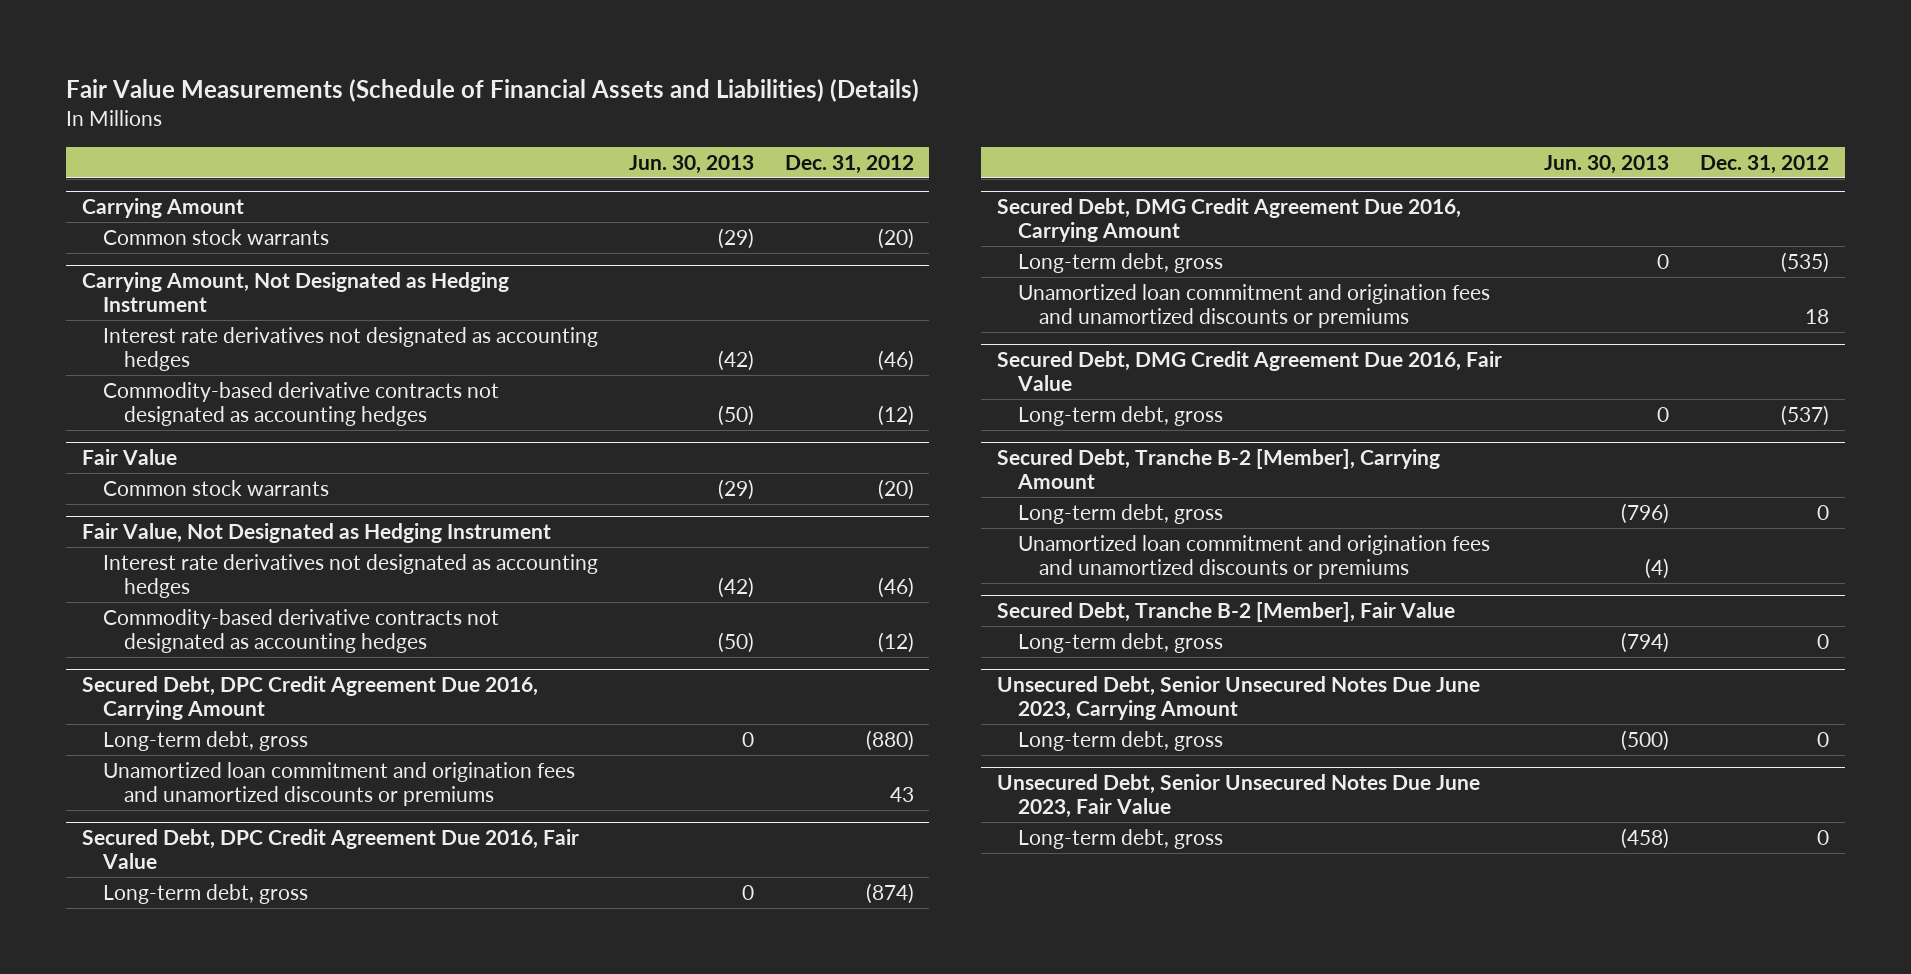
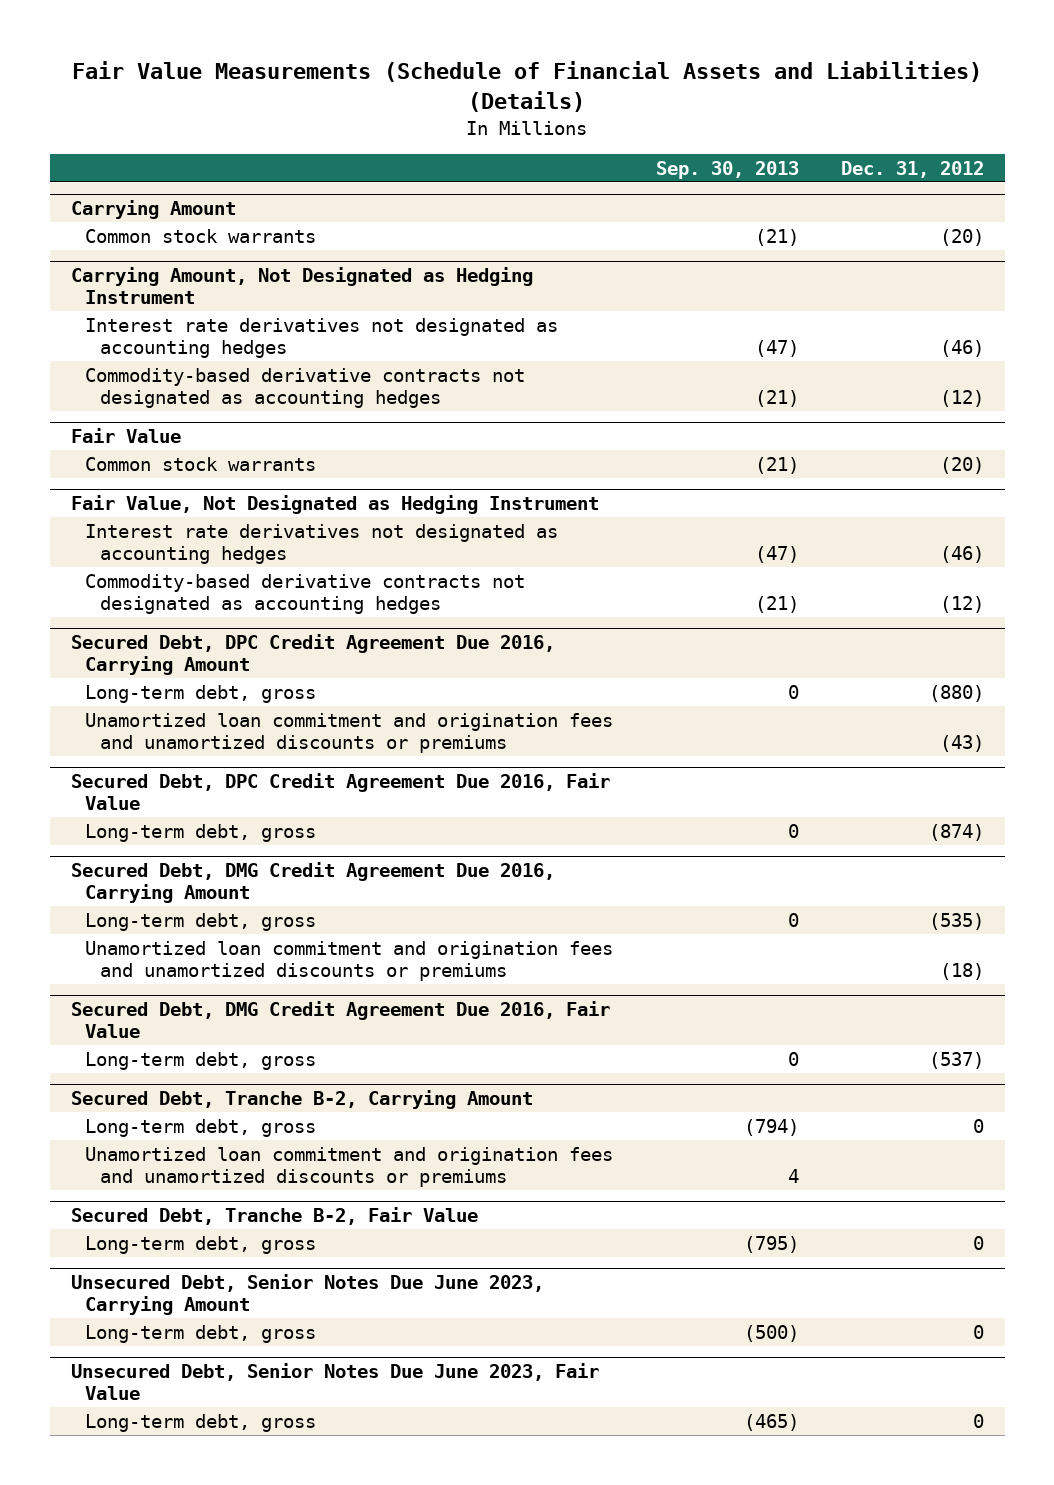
[628,154,754,174] Jun. 30, 2013 -> none
none -> [655,160,799,179] Sep. 30, 2013
[889,787,914,803] 43 -> [939,734,984,752] (43)
[1805,309,1830,325] 18 -> [939,962,984,980] (18)
[996,449,1440,490] Secured Debt, Tranche B-2 [Member], Carrying Amount -> [70,1089,533,1109] Secured Debt, Tranche B-2, Carrying Amount
[996,602,1455,623] Secured Debt, Tranche B-2 [Member], Fair Value -> [70,1206,478,1225] Secured Debt, Tranche B-2, Fair Value
[996,676,1480,721] Unsecured Debt, Senior Unsecured Notes Due June 2023, Carrying Amount -> [70,1273,544,1315] Unsecured Debt, Senior Notes Due June 2023, Carrying Amount
[996,774,1480,819] Unsecured Debt, Senior Unsecured Notes Due June 2023, Fair Value -> [70,1362,599,1400] Unsecured Debt, Senior Notes Due June 2023, Fair Value

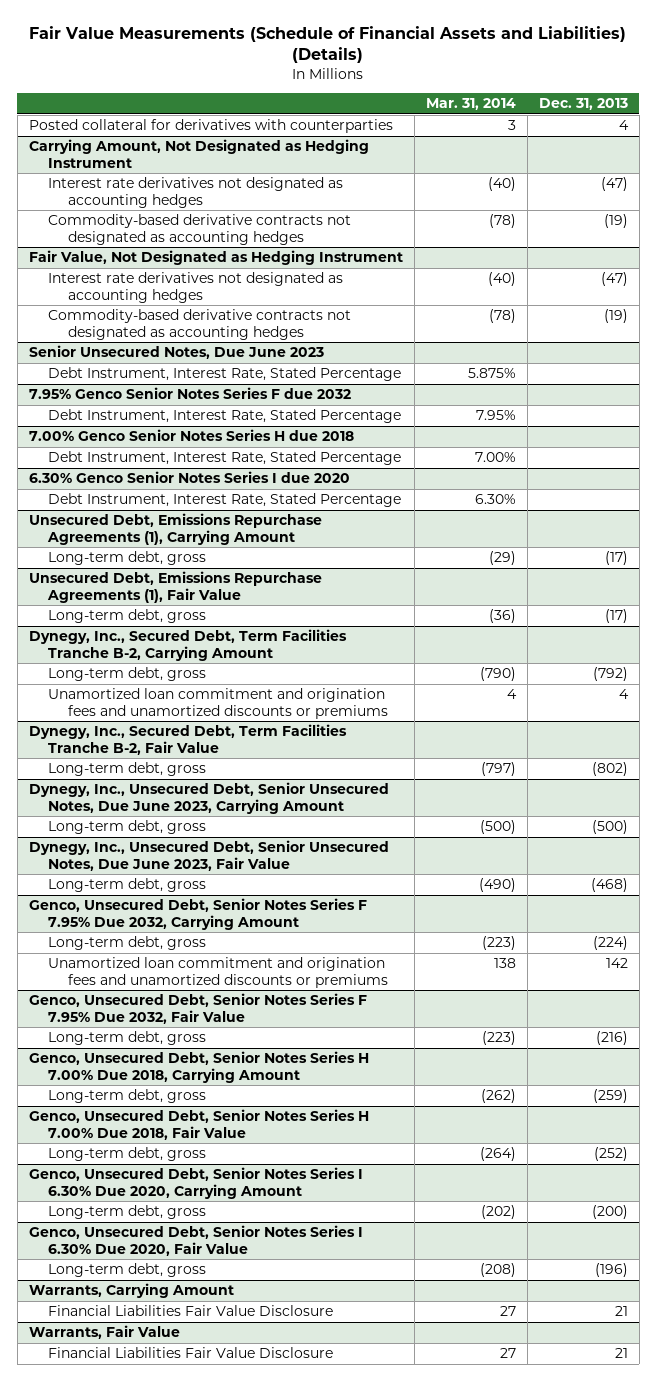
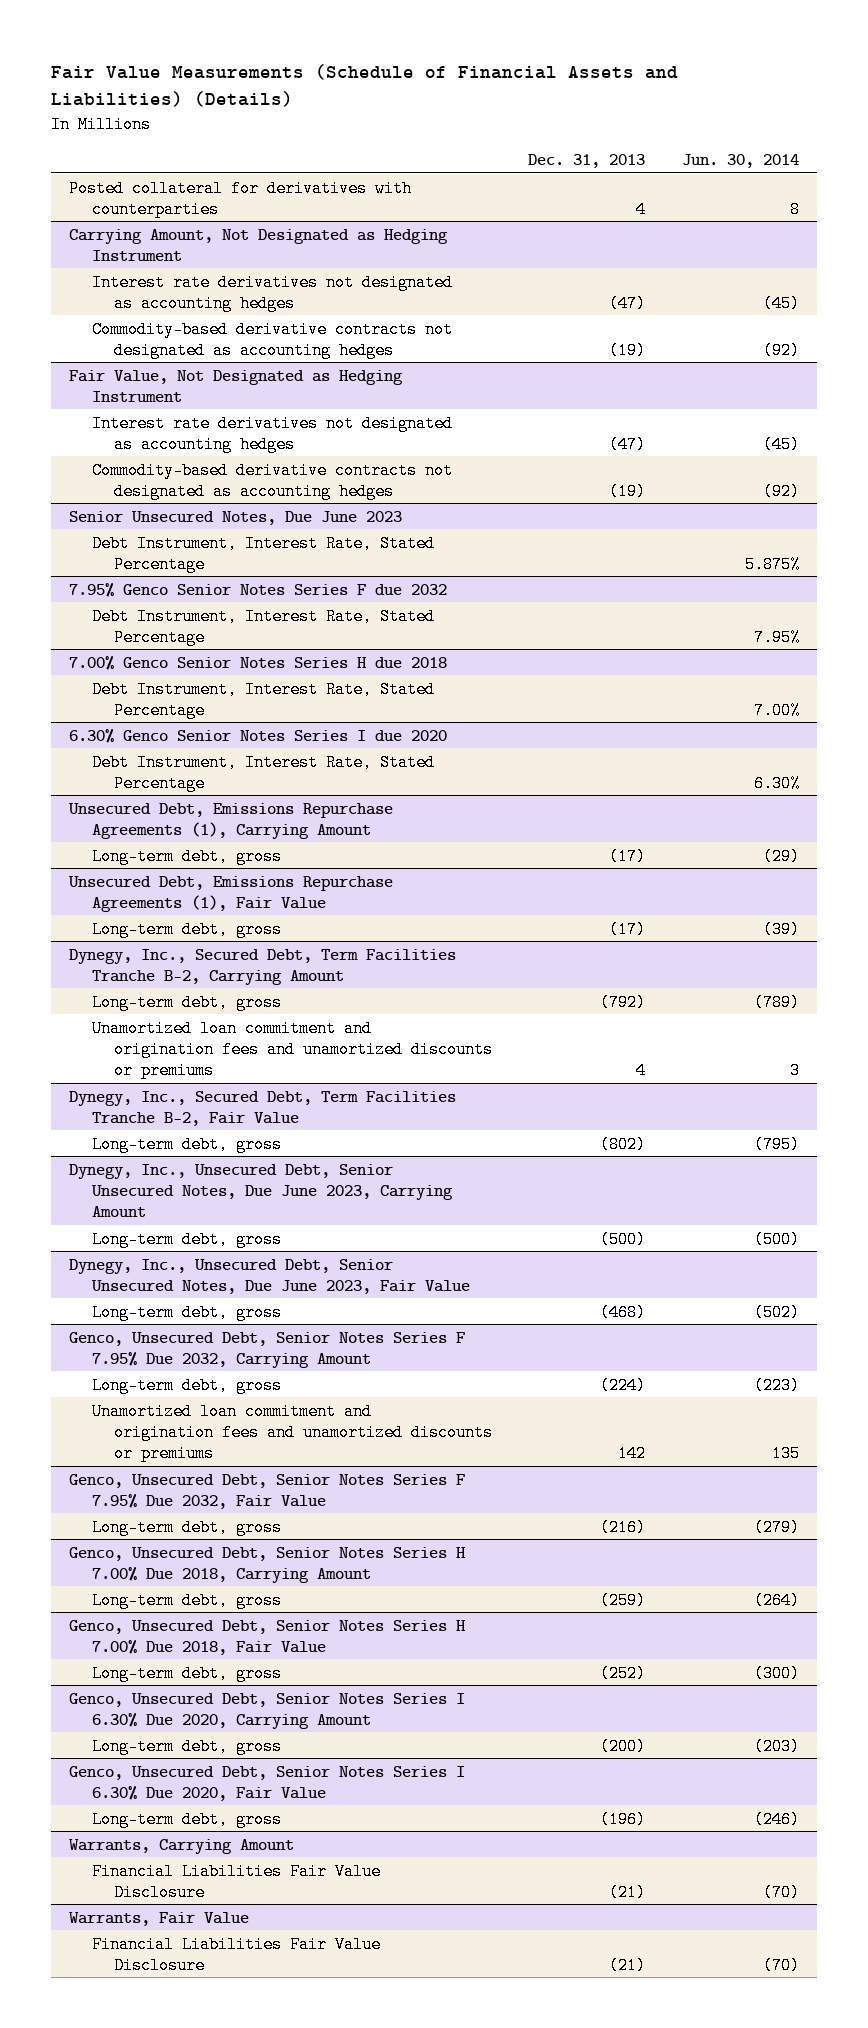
[425,97,516,110] Mar. 31, 2014 -> none
none -> [681,154,799,169] Jun. 30, 2014
[614,1306,628,1317] 21 -> [609,1883,647,1901] (21)
[614,1348,628,1359] 21 -> [609,1956,647,1974] (21)

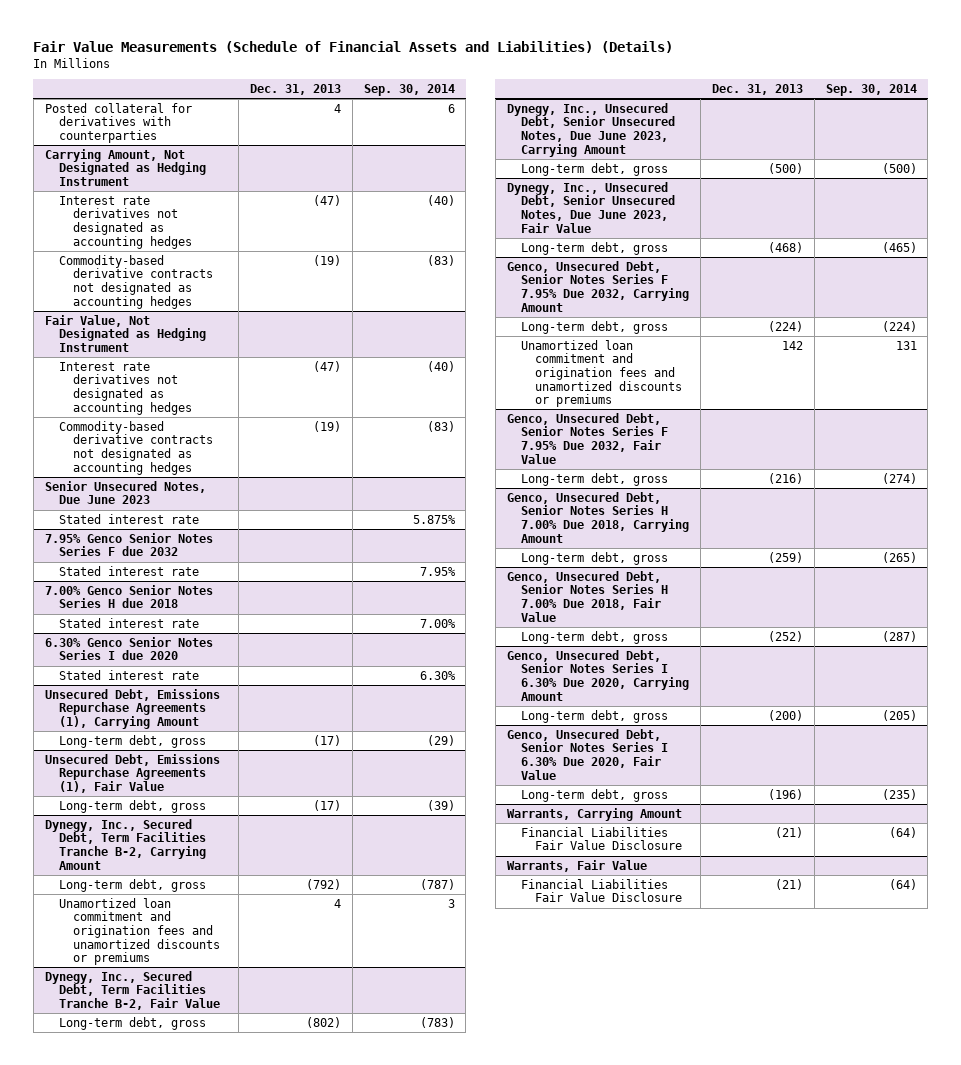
[681,154,799,169] Jun. 30, 2014 -> none
none -> [363,84,455,97] Sep. 30, 2014
[91,534,435,573] Debt Instrument, Interest Rate, Stated Percentage -> [59,513,200,524] Stated interest rate
[91,607,435,646] Debt Instrument, Interest Rate, Stated Percentage -> [59,565,200,576] Stated interest rate
[91,680,435,719] Debt Instrument, Interest Rate, Stated Percentage -> [59,617,200,628] Stated interest rate
[91,753,435,792] Debt Instrument, Interest Rate, Stated Percentage -> [59,669,200,680] Stated interest rate

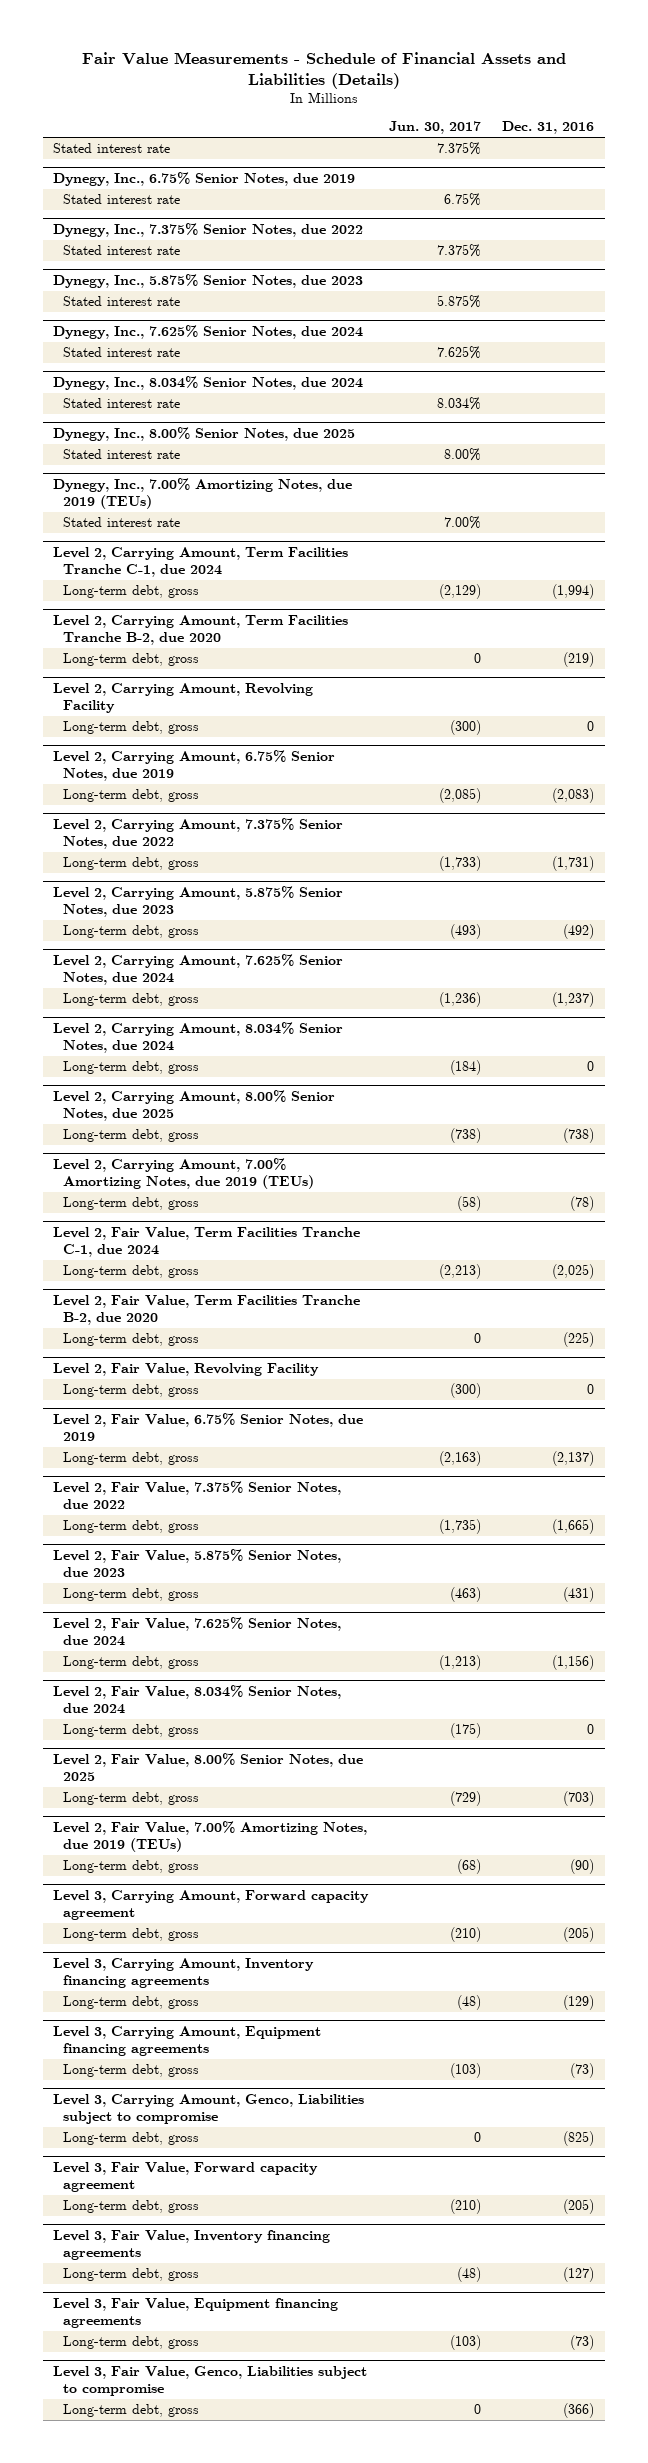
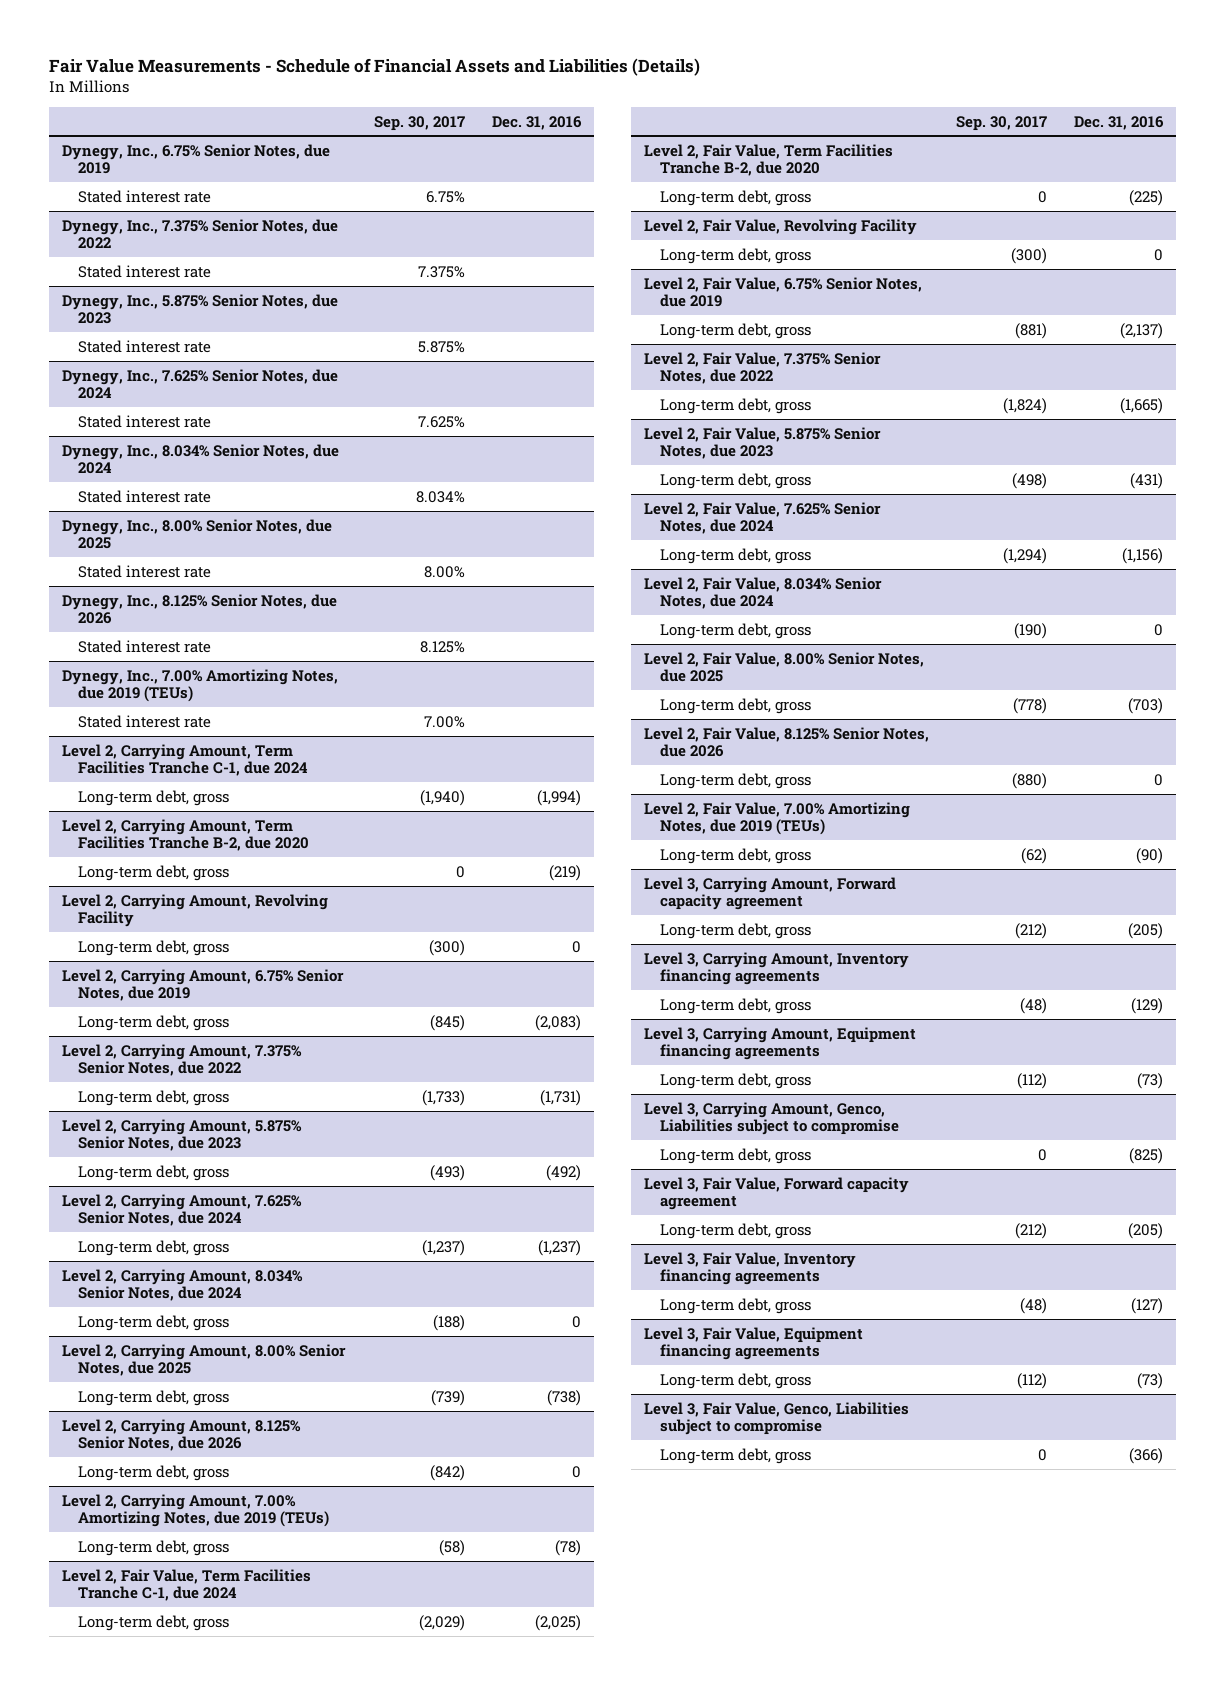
[389,121,482,135] Jun. 30, 2017 -> none
none -> [373,115,465,131] Sep. 30, 2017
[53,143,171,154] Stated interest rate -> none
none -> [62,593,338,624] Dynegy, Inc., 8.125% Senior Notes, due 2026
none -> [77,639,211,653] Stated interest rate
none -> [62,1418,302,1451] Level 2, Carrying Amount, 8.125% Senior Notes, due 2026
none -> [77,1464,229,1481] Long-term debt, gross
none -> [644,726,930,757] Level 2, Fair Value, 8.125% Senior Notes, due 2026
none -> [659,772,811,789] Long-term debt, gross

